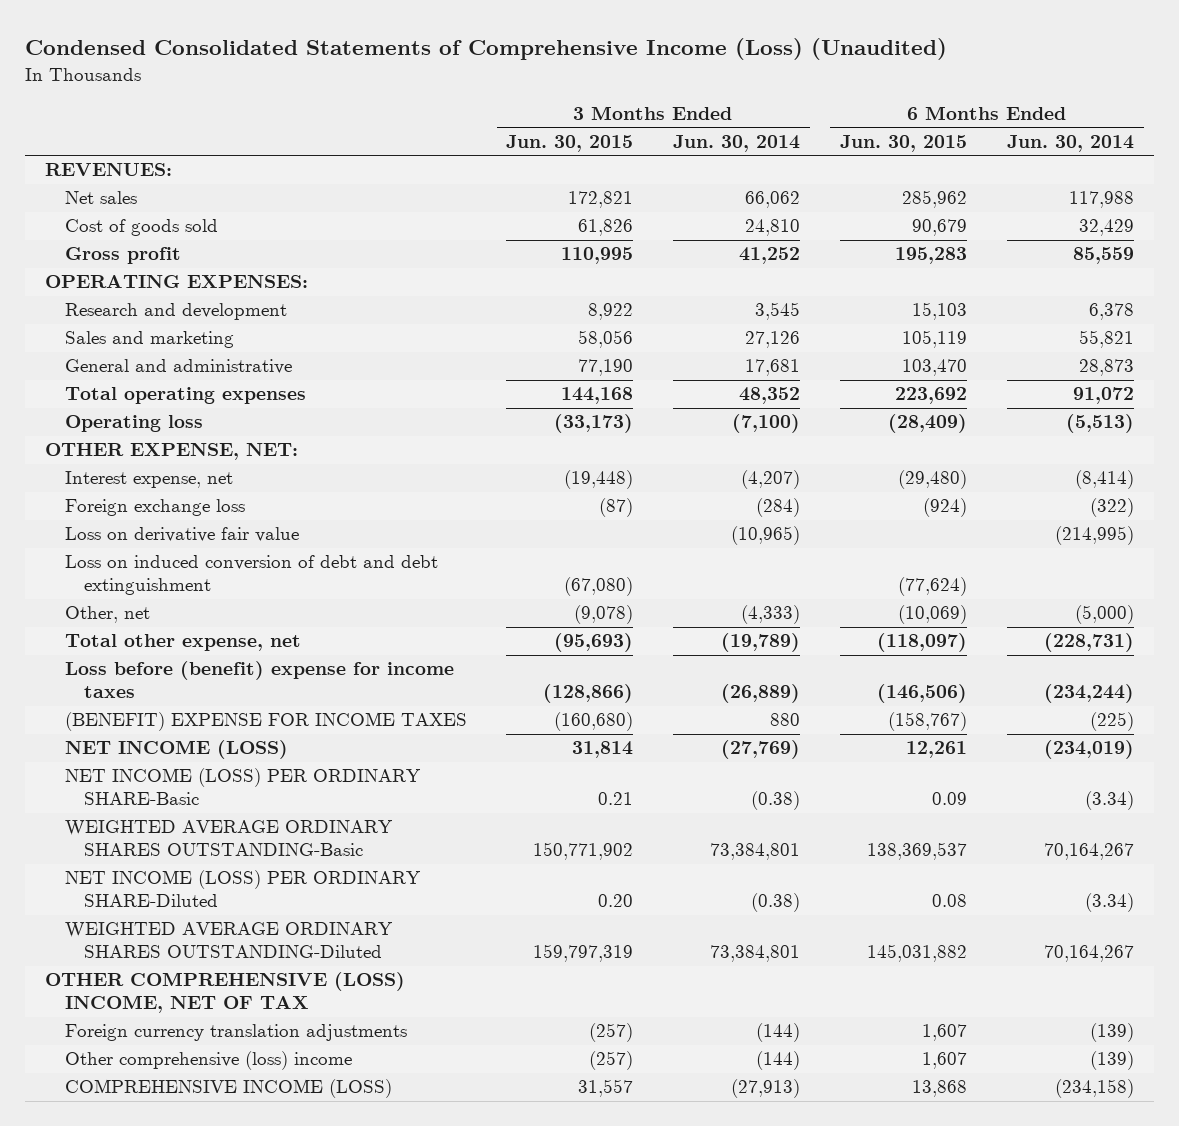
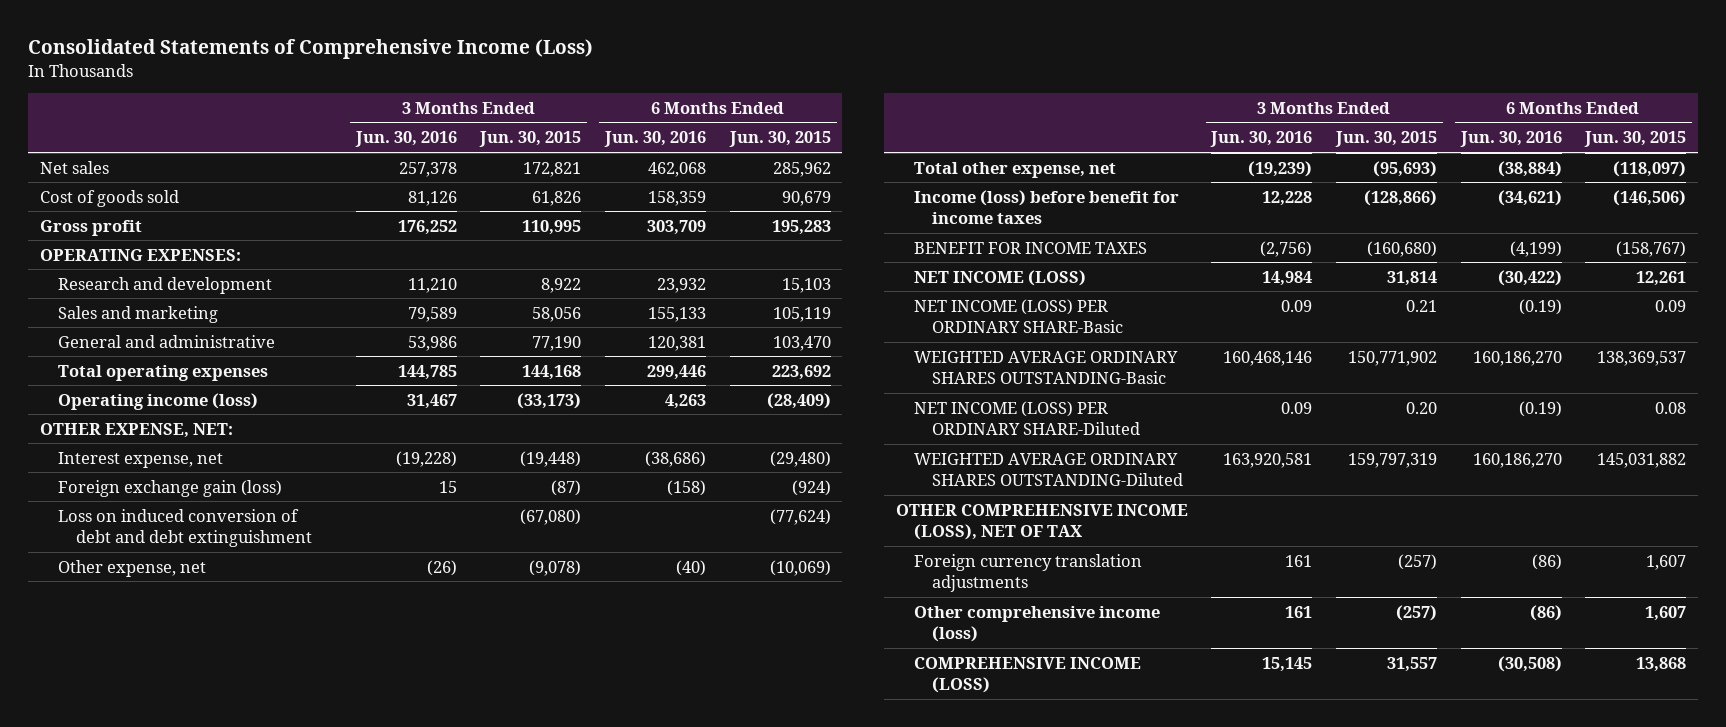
[25,37,948,60] Condensed Consolidated Statements of Comprehensive Income (Loss) (Unaudited) -> [28,39,594,60] Consolidated Statements of Comprehensive Income (Loss)
[673,134,801,152] Jun. 30, 2014 -> none
[1006,134,1134,152] Jun. 30, 2014 -> none
none -> [354,131,457,148] Jun. 30, 2016
none -> [603,131,706,148] Jun. 30, 2016
[45,163,173,177] REVENUES: -> none
[64,415,203,433] Operating loss -> [58,392,259,410] Operating income (loss)
[64,527,299,543] Loss on derivative fair value -> none
[64,499,245,517] Foreign exchange loss -> [58,479,283,497] Foreign exchange gain (loss)
[64,606,150,624] Other, net -> [58,559,207,577] Other expense, net
[64,661,454,699] Loss before (benefit) expense for income taxes -> [913,189,1179,224] Income (loss) before benefit for income taxes
[64,712,467,732] (BENEFIT) EXPENSE FOR INCOME TAXES -> [913,241,1147,254] BENEFIT FOR INCOME TAXES
[45,972,406,1014] OTHER COMPREHENSIVE (LOSS) INCOME, NET OF TAX -> [895,503,1188,540] OTHER COMPREHENSIVE INCOME (LOSS), NET OF TAX
[64,1051,352,1071] Other comprehensive (loss) income -> [913,605,1160,642] Other comprehensive income (loss)

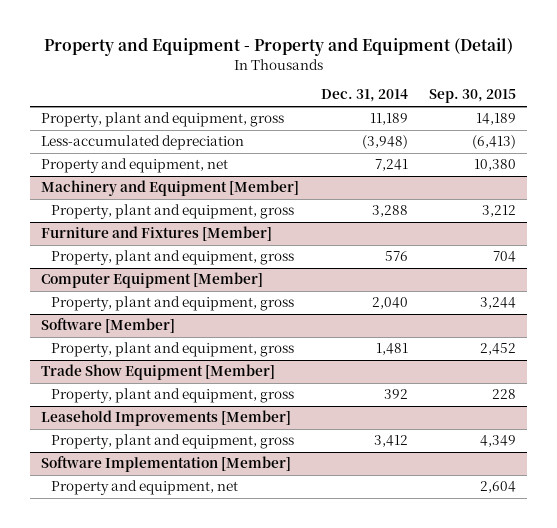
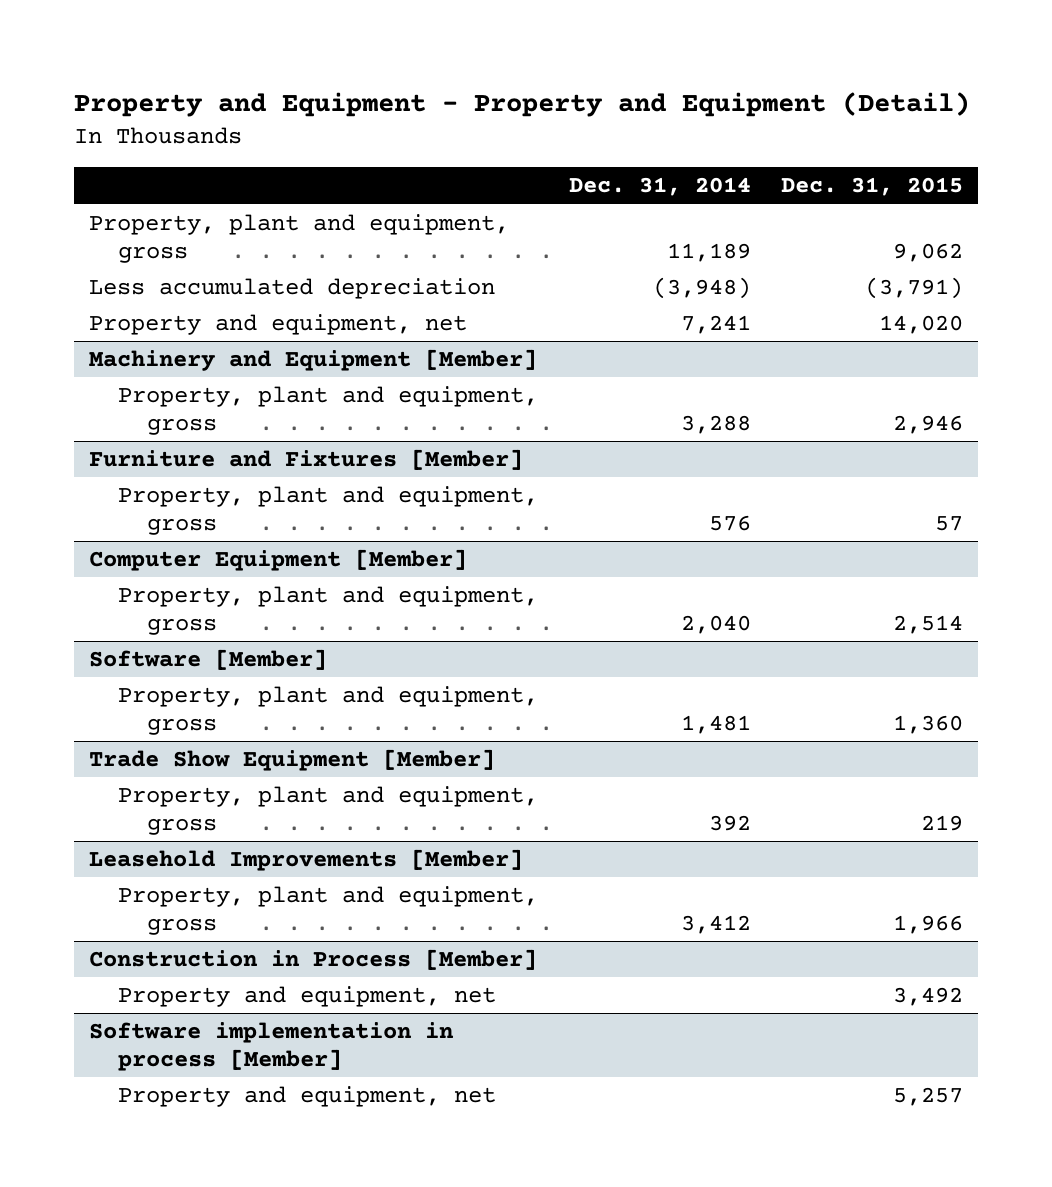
[429,89,517,104] Sep. 30, 2015 -> none
none -> [781,177,964,197] Dec. 31, 2015
[41,135,245,151] Less-accumulated depreciation -> [88,278,495,300] Less accumulated depreciation
[41,456,292,473] Software Implementation [Member] -> none
none -> [88,949,537,971] Construction in Process [Member]
none -> [88,1022,454,1072] Software implementation in process [Member]
none -> [118,1086,497,1108] Property and equipment, net

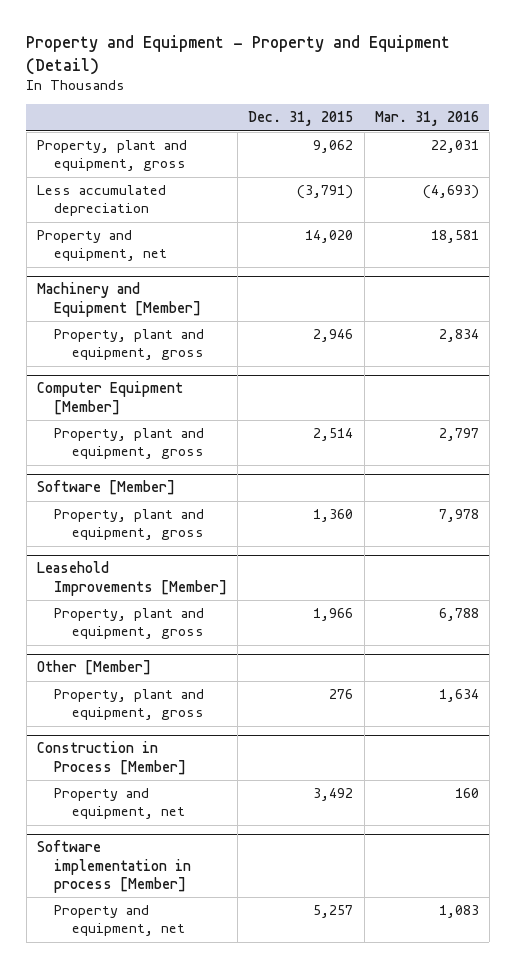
[568,177,751,197] Dec. 31, 2014 -> none
none -> [374,111,479,127] Mar. 31, 2016
[88,449,523,471] Furniture and Fixtures [Member] -> none
[118,486,539,536] Property, plant and equipment, gross -> none
[88,749,495,772] Trade Show Equipment [Member] -> none
[118,786,539,836] Property, plant and equipment, gross -> none
none -> [36,660,151,676] Other [Member]
none -> [54,689,205,721] Property, plant and equipment, gross

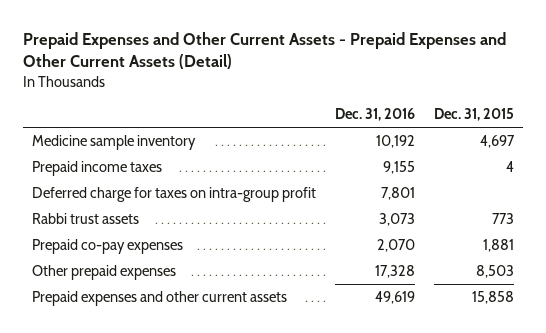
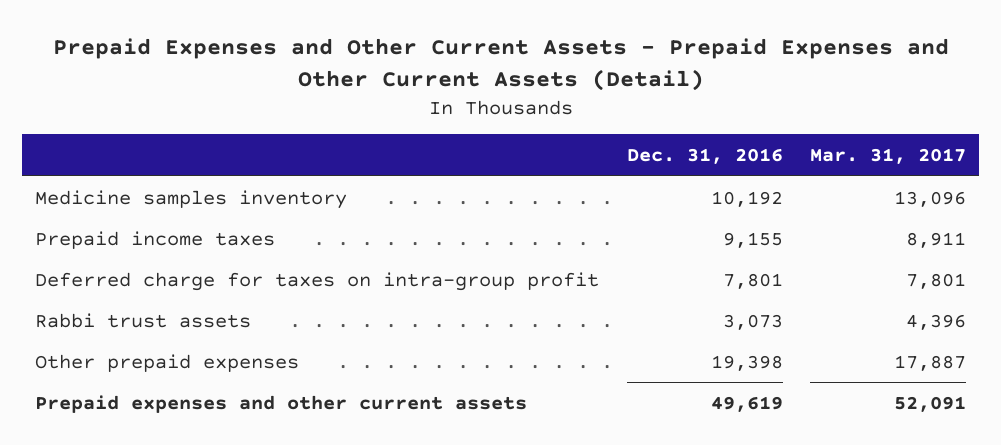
[433,108,514,122] Dec. 31, 2015 -> none
none -> [809,148,966,165] Mar. 31, 2017
[32,135,197,151] Medicine sample inventory -> [35,189,348,209] Medicine samples inventory
[32,239,184,255] Prepaid co-pay expenses -> none
[374,265,415,279] 17,328 -> [710,354,783,371] 19,398

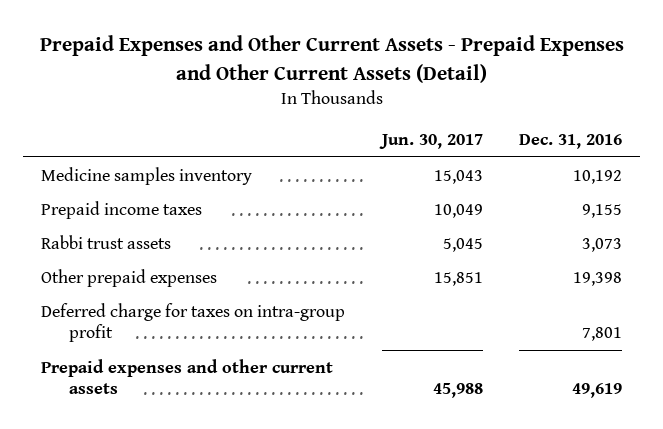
[809,148,966,165] Mar. 31, 2017 -> none
none -> [378,134,483,150] Jun. 30, 2017
[35,271,600,291] Deferred charge for taxes on intra-group profit -> [41,302,346,343] Deferred charge for taxes on intra-group profit

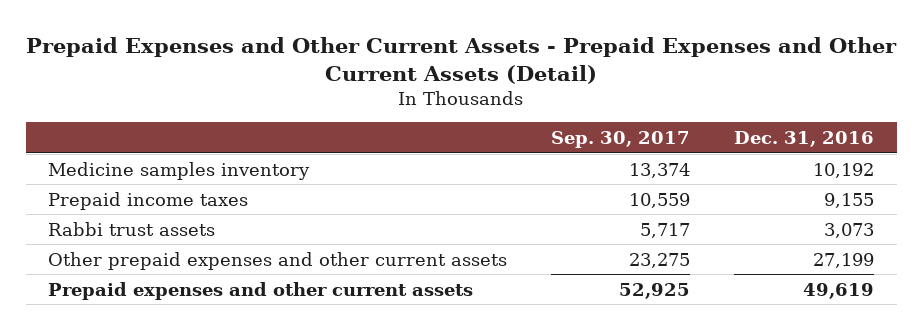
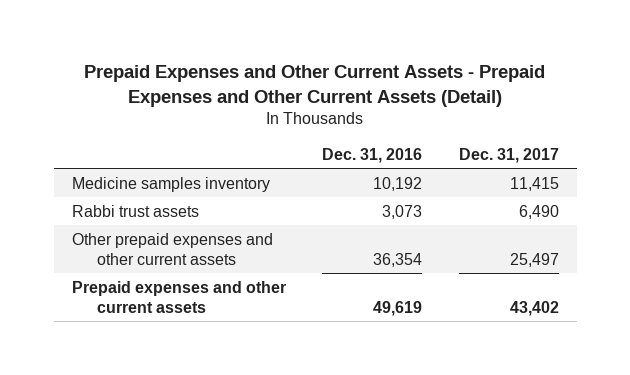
[551,130,691,148] Sep. 30, 2017 -> none
none -> [458,147,559,163] Dec. 31, 2017
[47,191,248,210] Prepaid income taxes -> none
[813,252,875,268] 27,199 -> [373,252,423,267] 36,354

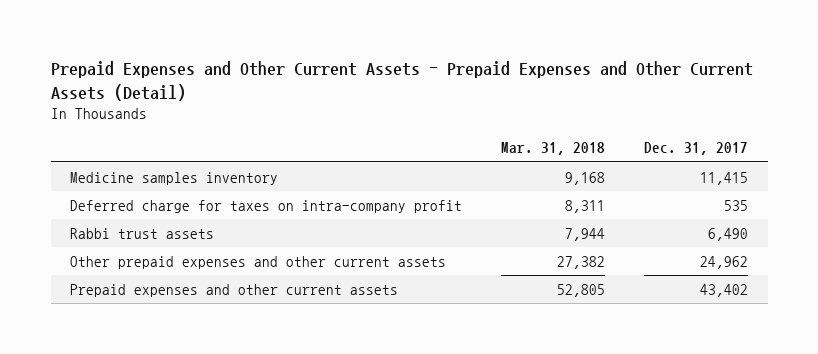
[322,147,423,163] Dec. 31, 2016 -> none
none -> [501,142,606,156] Mar. 31, 2018
none -> [70,200,463,214] Deferred charge for taxes on intra-company profit
[509,252,559,267] 25,497 -> [700,256,749,270] 24,962

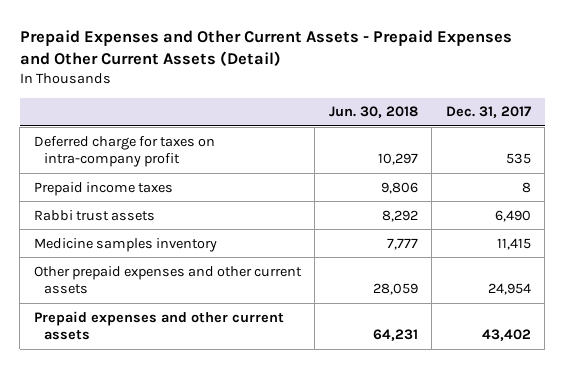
[501,142,606,156] Mar. 31, 2018 -> none
none -> [328,106,418,119] Jun. 30, 2018
none -> [33,181,173,196] Prepaid income taxes
[70,172,279,186] Medicine samples inventory -> [33,237,217,252] Medicine samples inventory
[700,256,749,270] 24,962 -> [487,283,531,296] 24,954

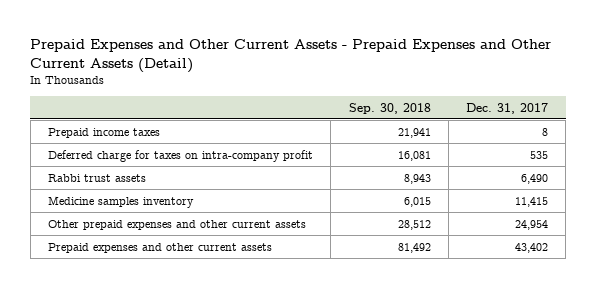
[328,106,418,119] Jun. 30, 2018 -> none
none -> [348,102,431,114] Sep. 30, 2018
[33,135,215,168] Deferred charge for taxes on intra-company profit -> [48,149,314,162] Deferred charge for taxes on intra-company profit

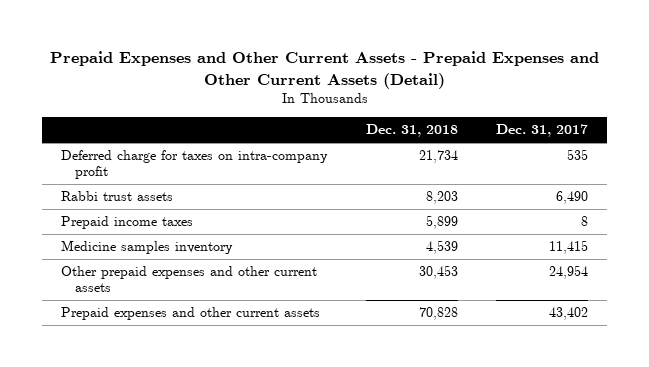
[348,102,431,114] Sep. 30, 2018 -> none
none -> [365,124,458,138] Dec. 31, 2018
[48,127,161,138] Prepaid income taxes -> [61,216,194,230] Prepaid income taxes

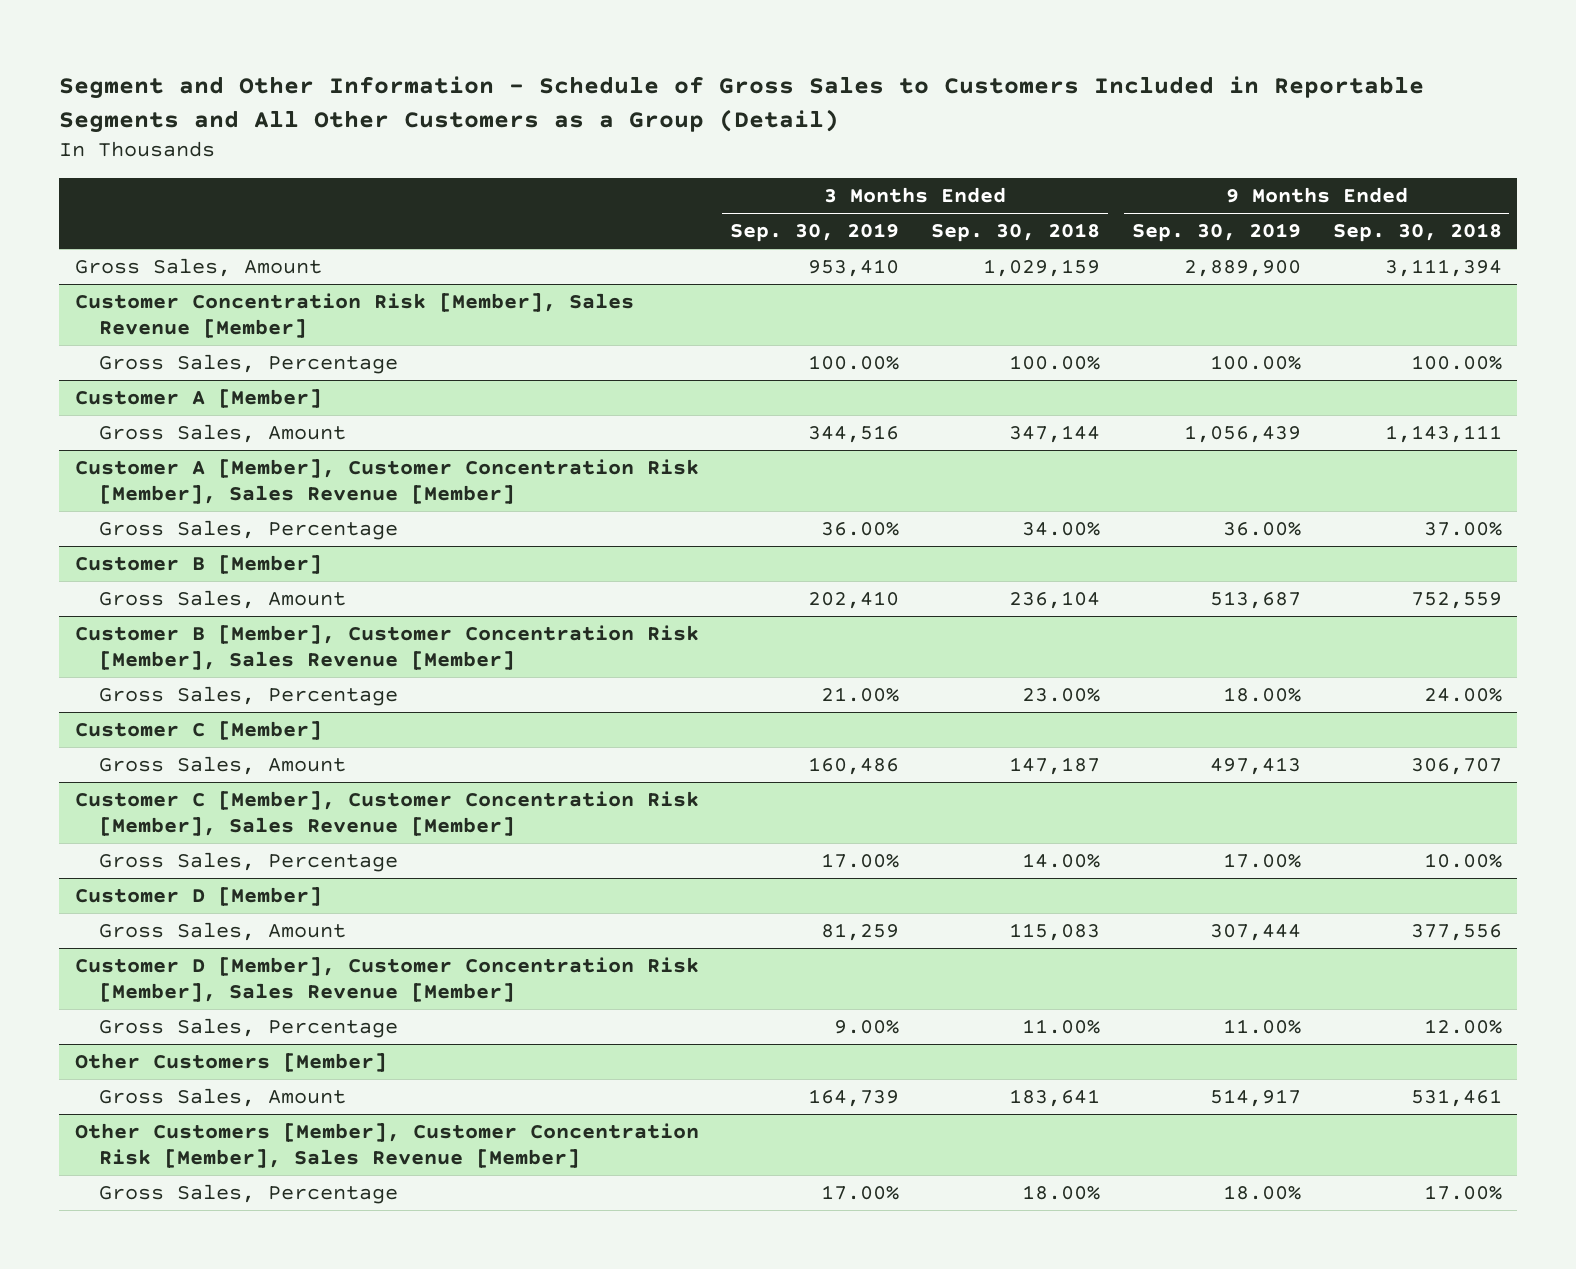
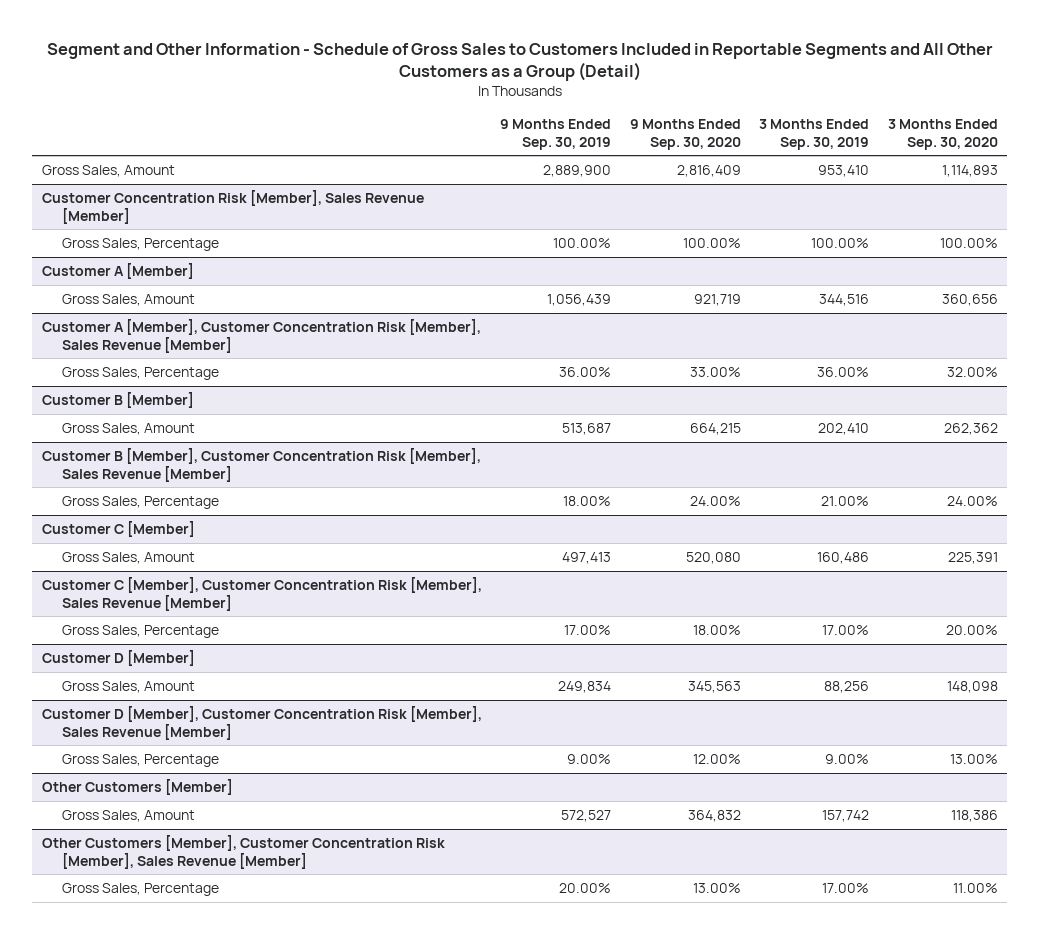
[931,223,1101,243] Sep. 30, 2018 -> none
[1332,223,1502,243] Sep. 30, 2018 -> none
none -> [629,119,741,150] 9 Months Ended Sep. 30, 2020
none -> [887,119,998,150] 3 Months Ended Sep. 30, 2020
[821,922,900,941] 81,259 -> [824,680,870,693] 88,256
[1209,923,1301,941] 307,444 -> [558,680,612,693] 249,834
[1222,1018,1301,1034] 11.00% -> [567,753,612,764] 9.00%
[808,1088,900,1107] 164,739 -> [822,809,870,822] 157,742
[1209,1088,1301,1107] 514,917 -> [561,809,612,822] 572,527
[1222,1184,1301,1200] 18.00% -> [559,882,612,893] 20.00%

